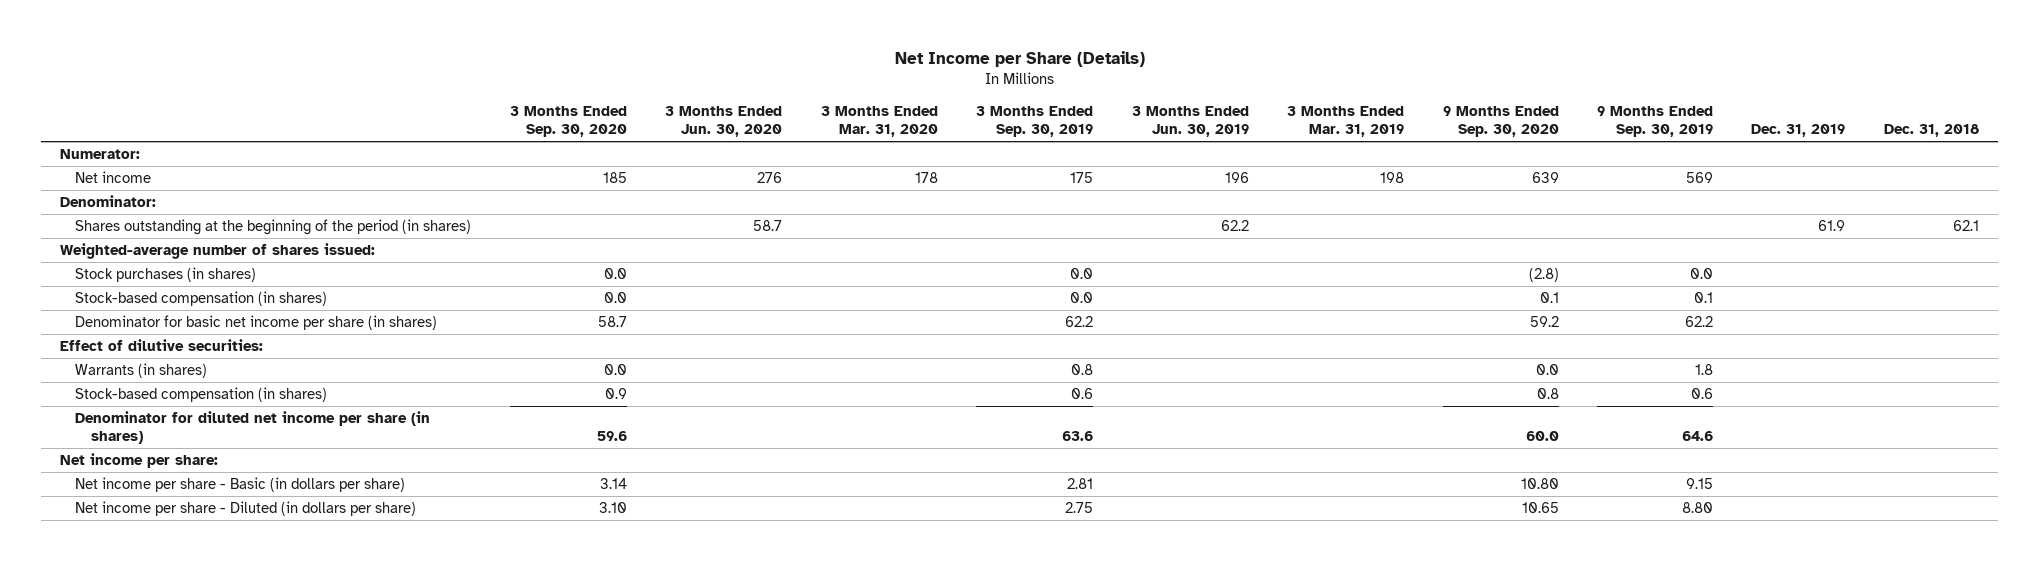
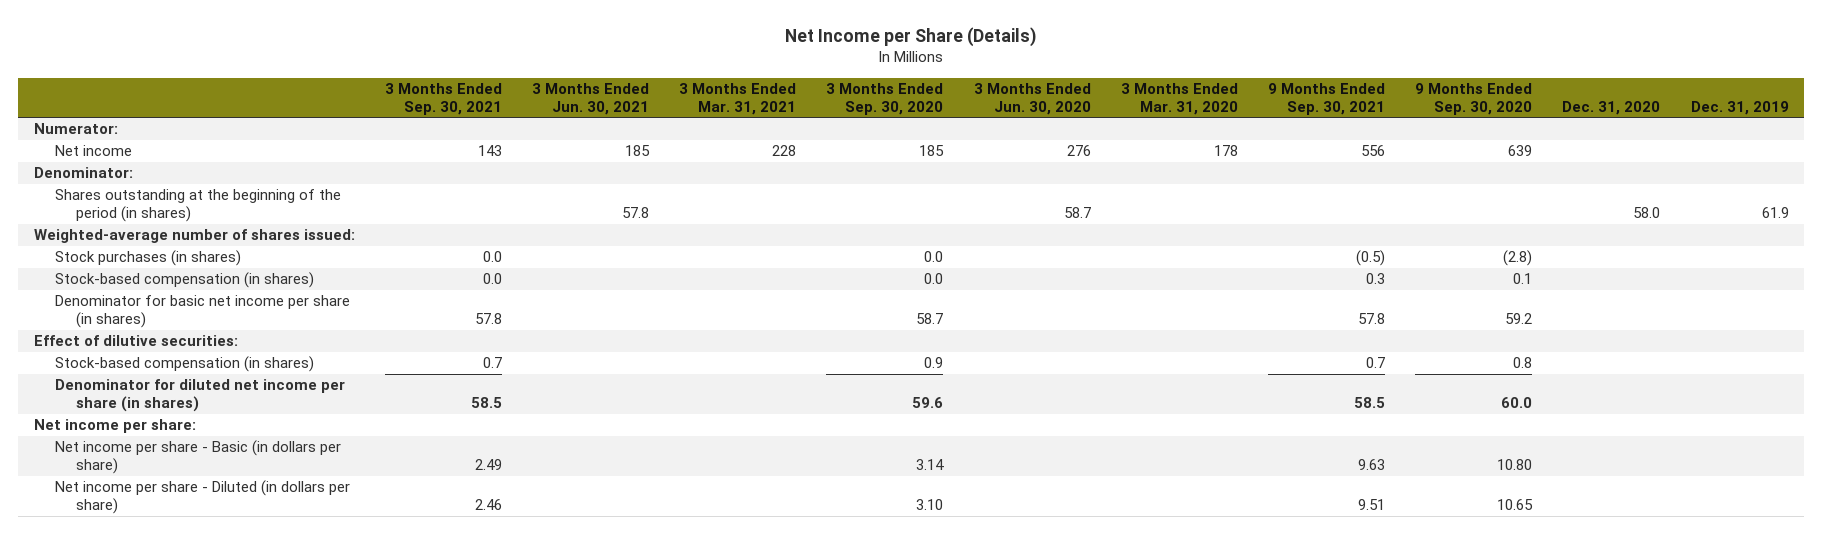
[976,106,1094,138] 3 Months Ended Sep. 30, 2019 -> none
[1131,106,1249,138] 3 Months Ended Jun. 30, 2019 -> none
[1287,106,1405,138] 3 Months Ended Mar. 31, 2019 -> none
[1597,106,1714,138] 9 Months Ended Sep. 30, 2019 -> none
[1883,124,1979,138] Dec. 31, 2018 -> none
none -> [384,82,502,115] 3 Months Ended Sep. 30, 2021
none -> [531,82,649,115] 3 Months Ended Jun. 30, 2021
none -> [679,82,797,115] 3 Months Ended Mar. 31, 2021
none -> [1268,82,1386,115] 9 Months Ended Sep. 30, 2021
none -> [1562,100,1661,115] Dec. 31, 2020
[75,362,208,378] Warrants (in shares) -> none

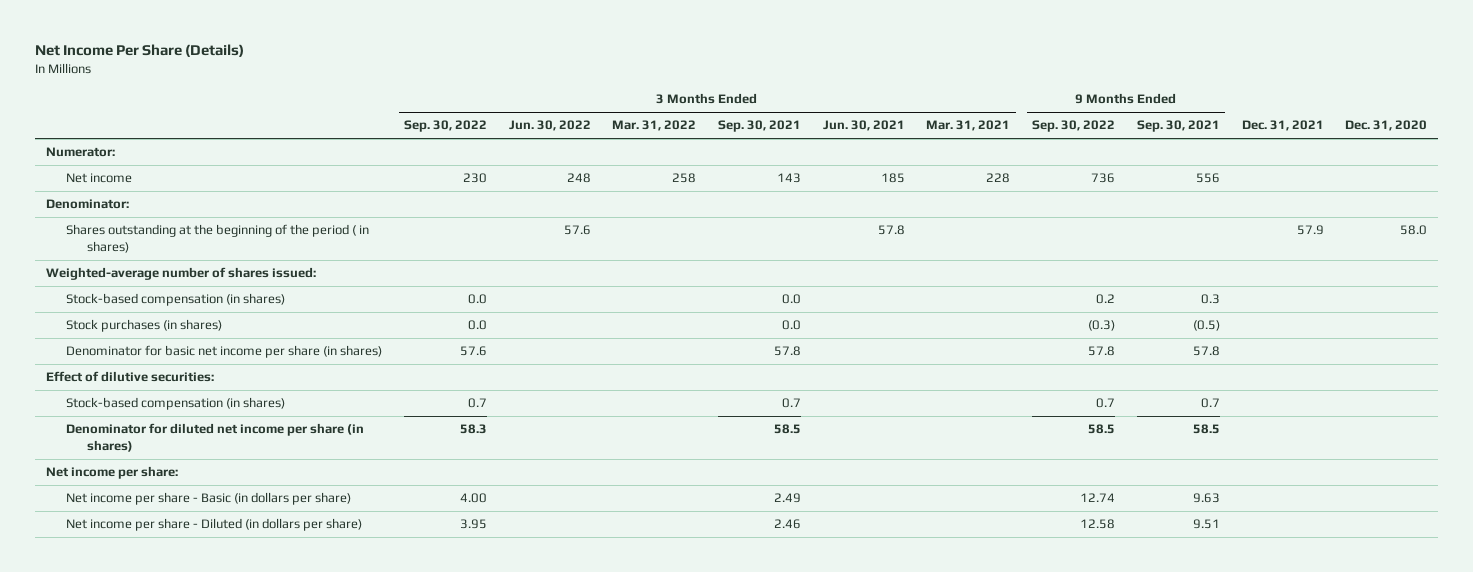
[785,26,1037,47] Net Income per Share (Details) -> [35,44,245,58] Net Income Per Share (Details)
[826,82,944,115] 3 Months Ended Sep. 30, 2020 -> none
[973,82,1091,115] 3 Months Ended Jun. 30, 2020 -> none
[1120,82,1238,115] 3 Months Ended Mar. 31, 2020 -> none
[1415,82,1533,115] 9 Months Ended Sep. 30, 2020 -> none
[1690,100,1789,115] Dec. 31, 2019 -> none
none -> [404,120,488,133] Sep. 30, 2022
none -> [508,120,591,132] Jun. 30, 2022
none -> [612,120,697,132] Mar. 31, 2022
none -> [1032,120,1116,133] Sep. 30, 2022
none -> [1241,120,1324,132] Dec. 31, 2021
[54,189,341,223] Shares outstanding at the beginning of the period (in shares) -> [66,224,370,253] Shares outstanding at the beginning of the period ( in shares)
[54,250,241,267] Stock purchases (in shares) -> [66,319,223,333] Stock purchases (in shares)

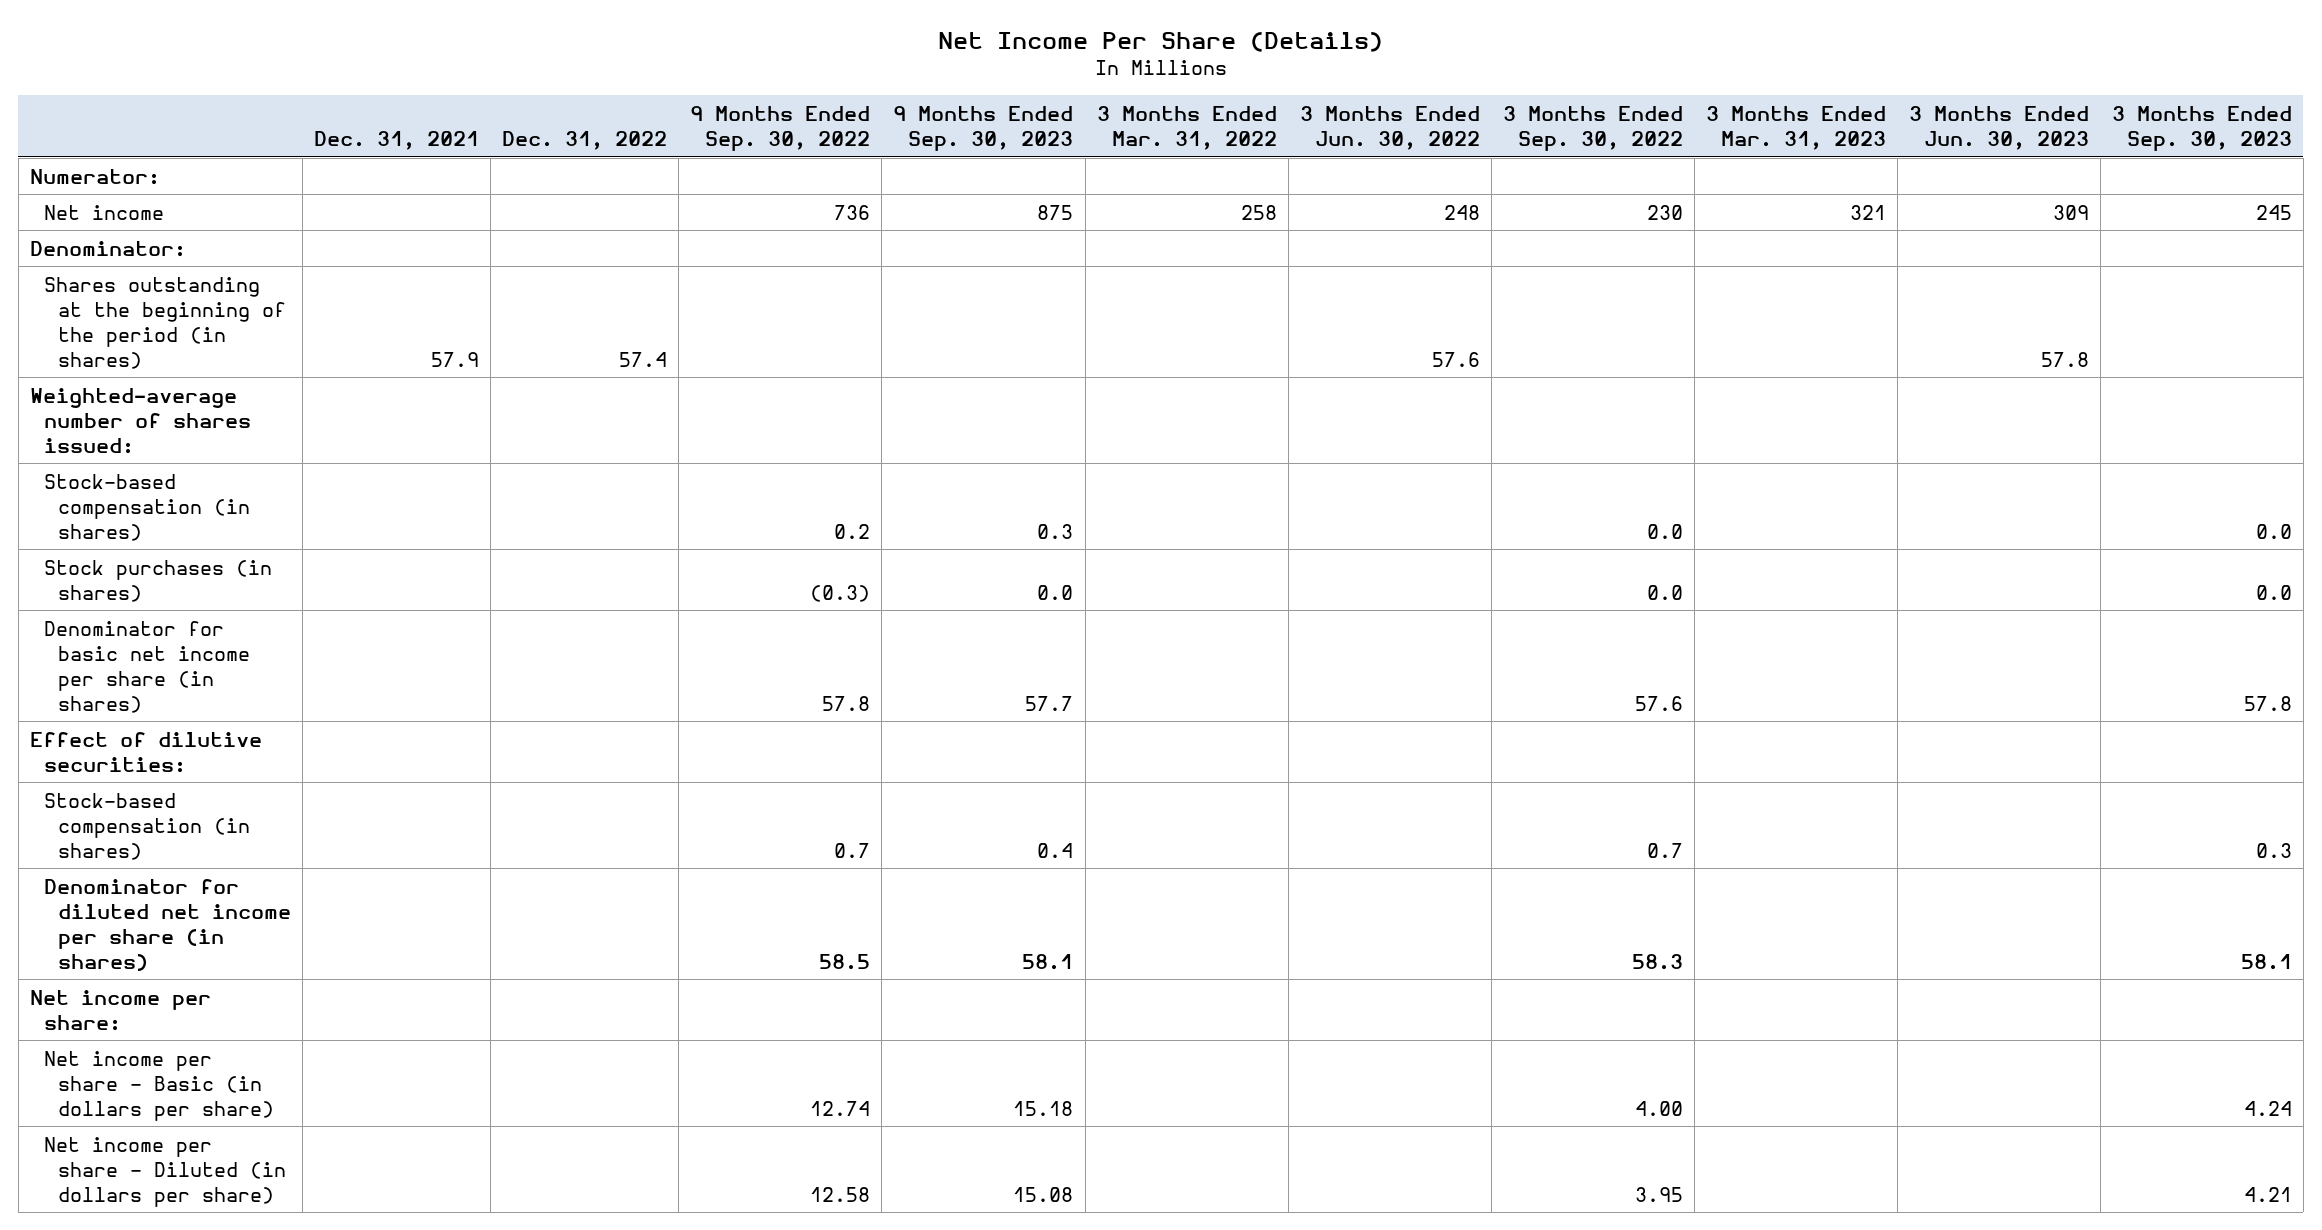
[718,120,802,133] Sep. 30, 2021 -> none
[822,120,905,132] Jun. 30, 2021 -> none
[926,120,1011,132] Mar. 31, 2021 -> none
[1136,120,1220,133] Sep. 30, 2021 -> none
[1345,120,1428,132] Dec. 31, 2020 -> none
none -> [502,130,668,150] Dec. 31, 2022
none -> [893,105,1074,151] 9 Months Ended Sep. 30, 2023
none -> [1705,105,1886,150] 3 Months Ended Mar. 31, 2023
none -> [1908,105,2089,150] 3 Months Ended Jun. 30, 2023
none -> [2111,105,2292,151] 3 Months Ended Sep. 30, 2023
[66,224,370,253] Shares outstanding at the beginning of the period ( in shares) -> [44,276,287,369] Shares outstanding at the beginning of the period (in shares)

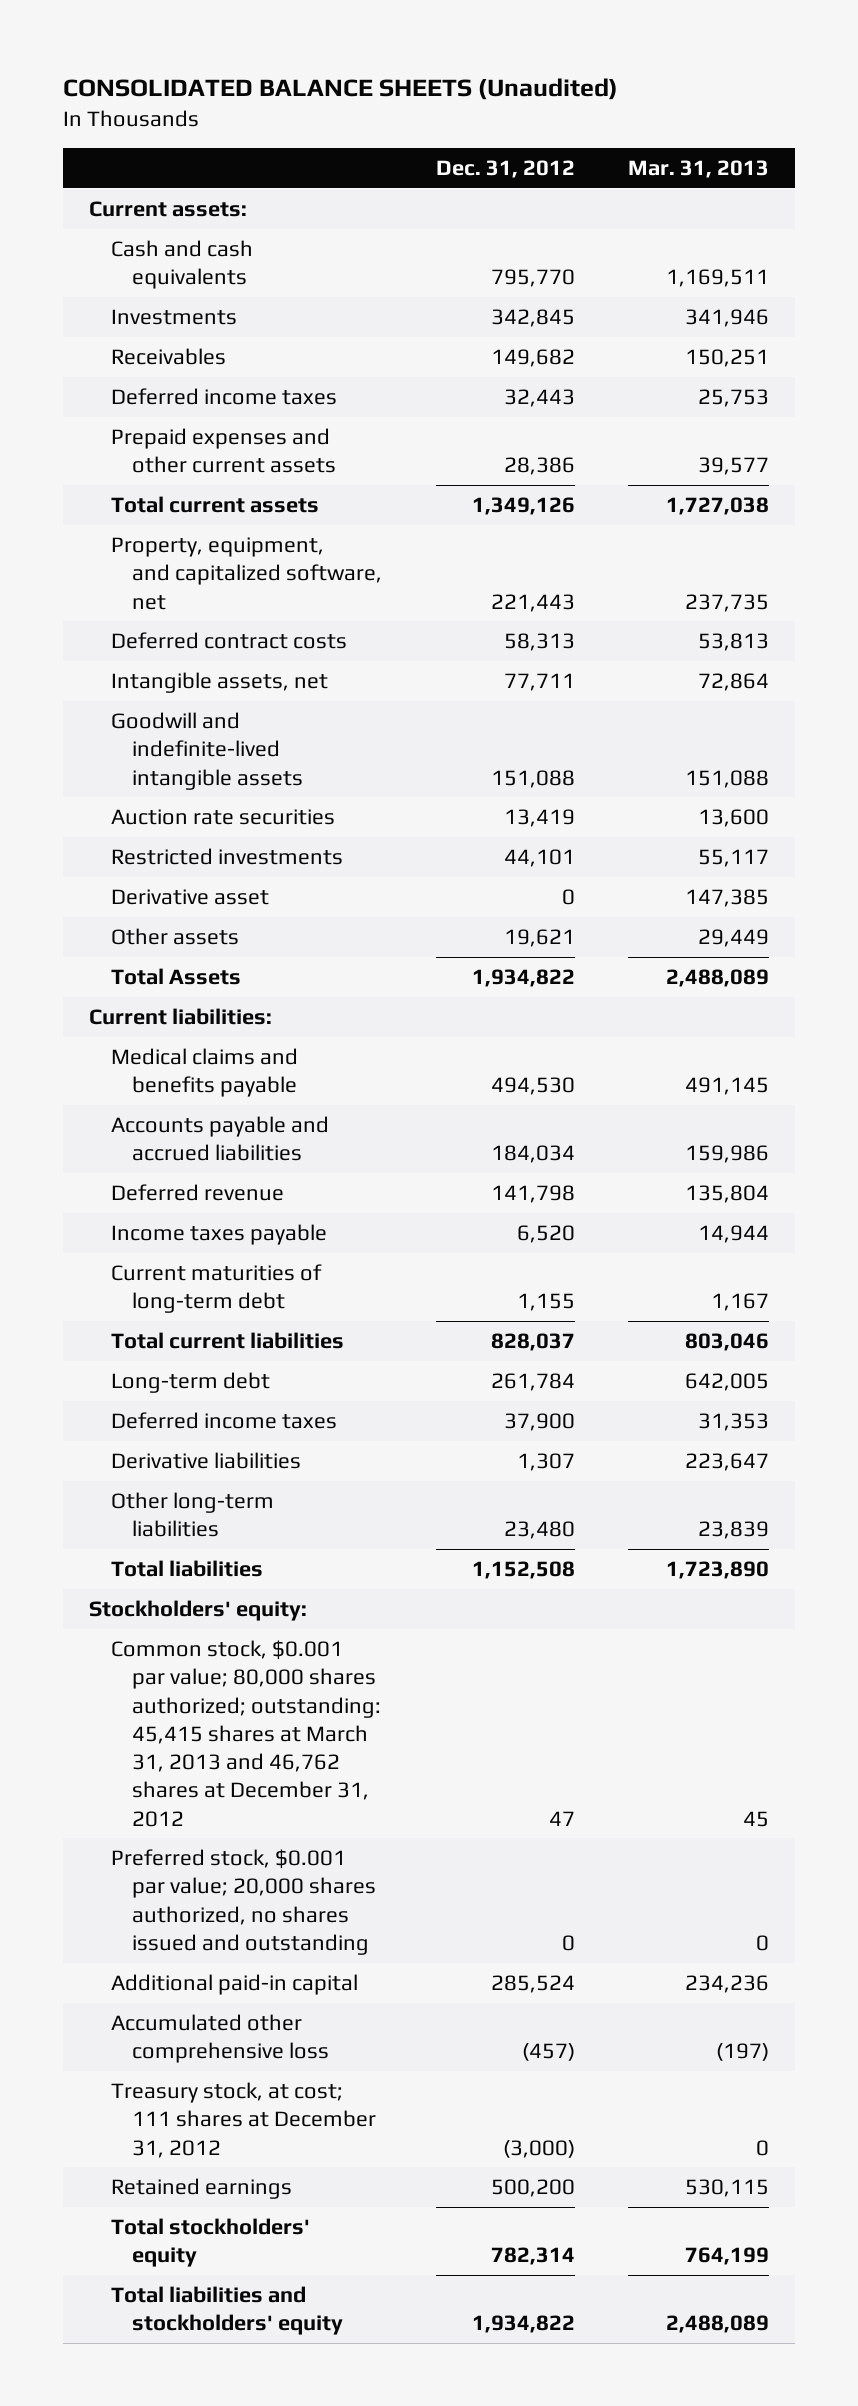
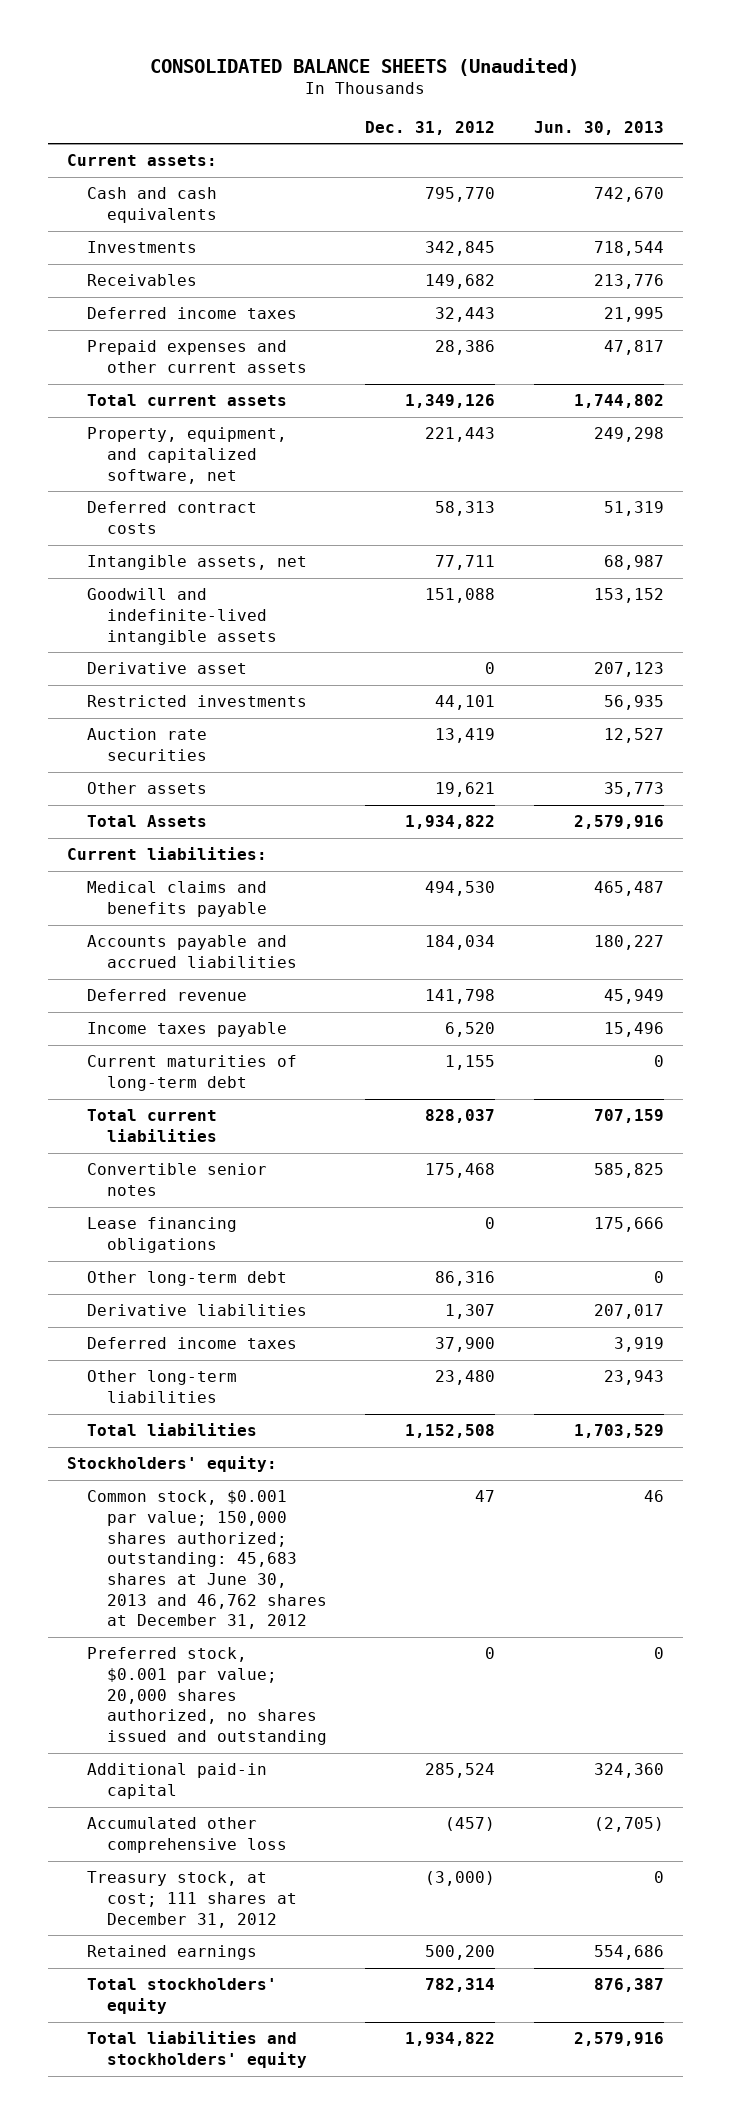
[627,159,769,178] Mar. 31, 2013 -> none
none -> [533,120,664,135] Jun. 30, 2013
[110,848,343,866] Restricted investments -> [87,695,308,708] Restricted investments
[110,809,335,826] Auction rate securities -> [87,728,208,762] Auction rate securities
none -> [87,1163,268,1197] Convertible senior notes
none -> [87,1217,238,1254] Lease financing obligations
[110,1372,270,1394] Long-term debt -> [87,1271,288,1287] Other long-term debt
[490,1373,575,1392] 261,784 -> [435,1271,496,1287] 86,316
[110,1412,337,1430] Deferred income taxes -> [87,1337,298,1350] Deferred income taxes
[110,1640,382,1827] Common stock, $0.001 par value; 80,000 shares authorized; outstanding: 45,415 shares at March 31, 2013 and 46,762 shares at December 31, 2012 -> [87,1490,328,1630] Common stock, $0.001 par value; 150,000 shares authorized; outstanding: 45,683 shares at June 30, 2013 and 46,762 shares at December 31, 2012

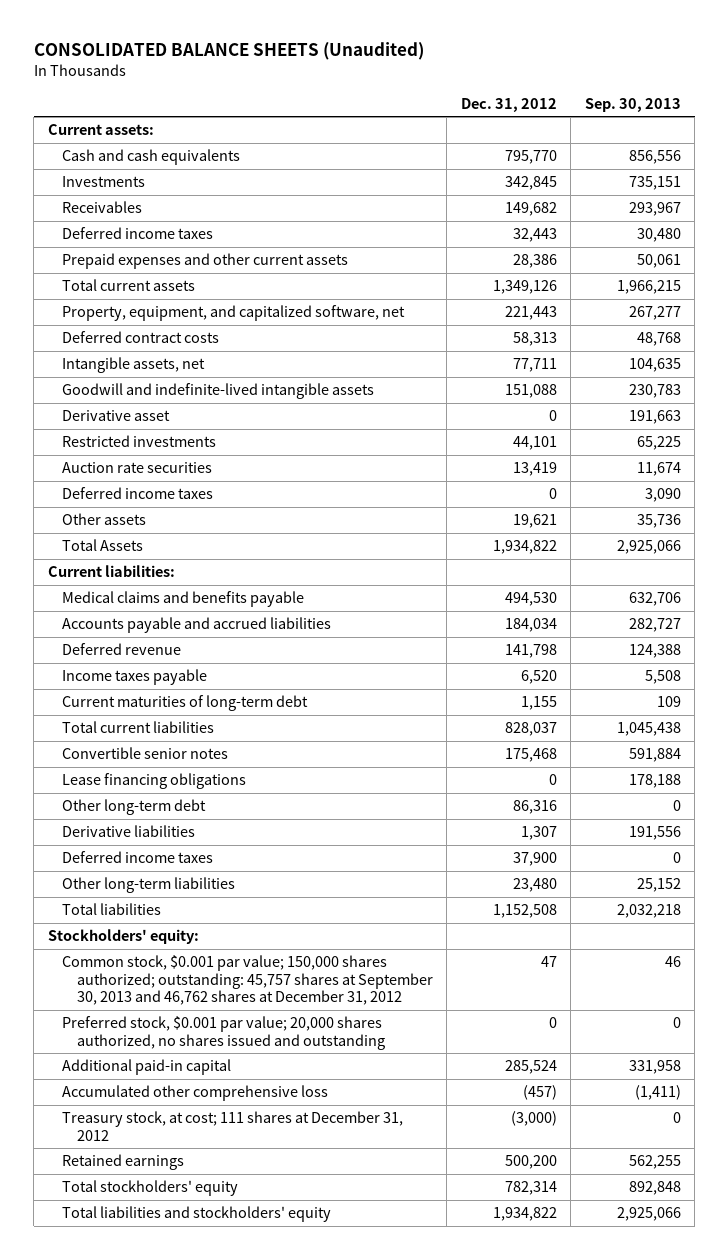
[533,120,664,135] Jun. 30, 2013 -> none
none -> [584,97,681,112] Sep. 30, 2013
none -> [62,487,214,500] Deferred income taxes
[87,1490,328,1630] Common stock, $0.001 par value; 150,000 shares authorized; outstanding: 45,683 shares at June 30, 2013 and 46,762 shares at December 31, 2012 -> [62,955,433,1006] Common stock, $0.001 par value; 150,000 shares authorized; outstanding: 45,757 shares at September 30, 2013 and 46,762 shares at December 31, 2012

